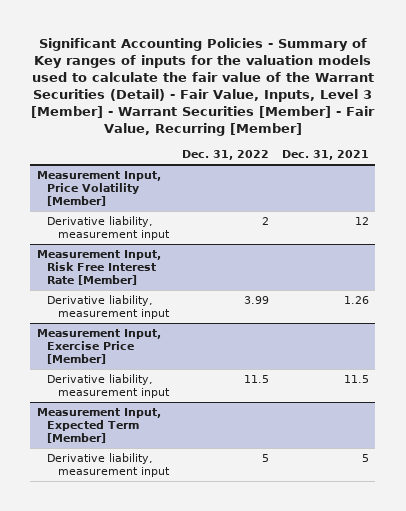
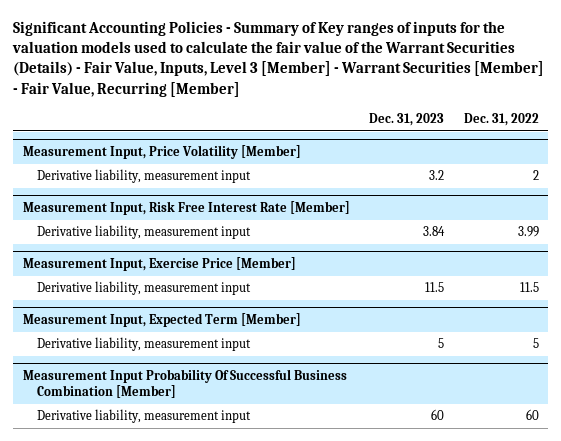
[30,37,375,137] Significant Accounting Policies - Summary of Key ranges of inputs for the valuation models used to calculate the fair value of the Warrant Securities (Detail) - Fair Value, Inputs, Level 3 [Member] - Warrant Securities [Member] - Fair Value, Recurring [Member] -> [11,20,544,97] Significant Accounting Policies - Summary of Key ranges of inputs for the valuation models used to calculate the fair value of the Warrant Securities (Details) - Fair Value, Inputs, Level 3 [Member] - Warrant Securities [Member] - Fair Value, Recurring [Member]
[281,150,369,161] Dec. 31, 2021 -> none
none -> [369,113,445,127] Dec. 31, 2023
none -> [22,369,347,399] Measurement Input Probability Of Successful Business Combination [Member]
none -> [37,409,252,424] Derivative liability, measurement input

